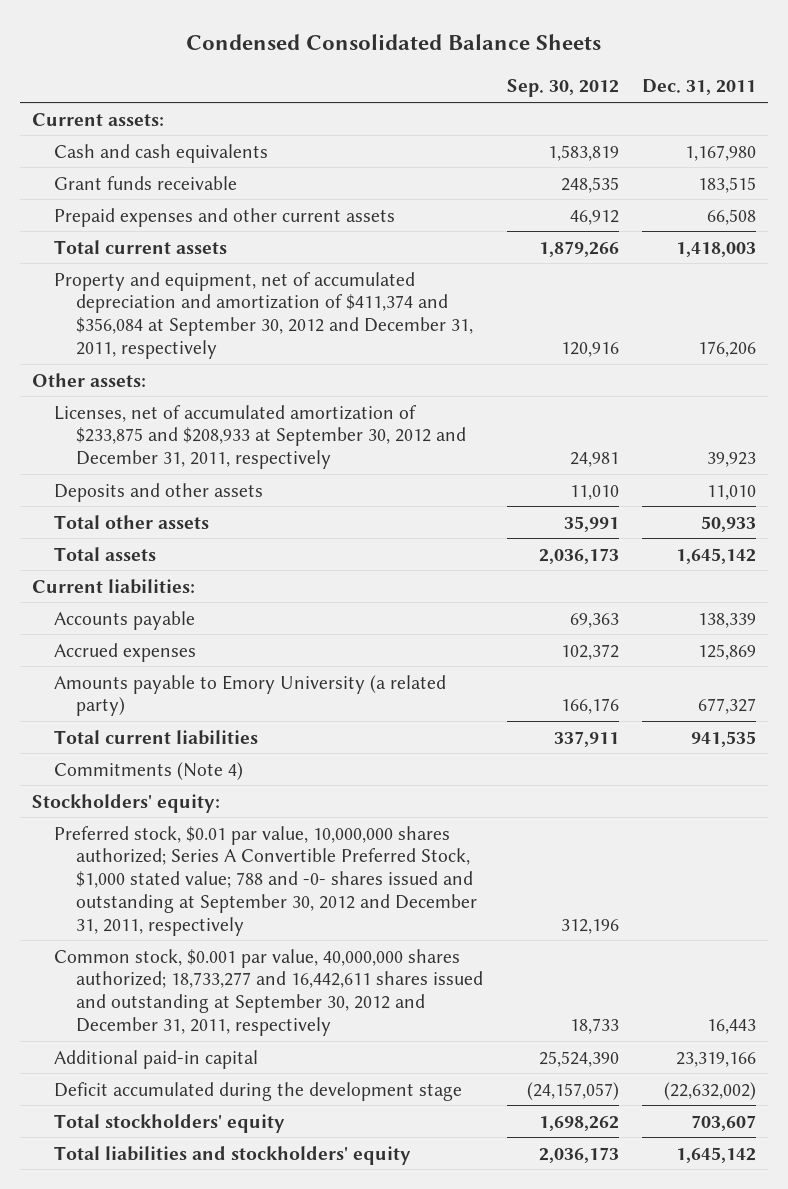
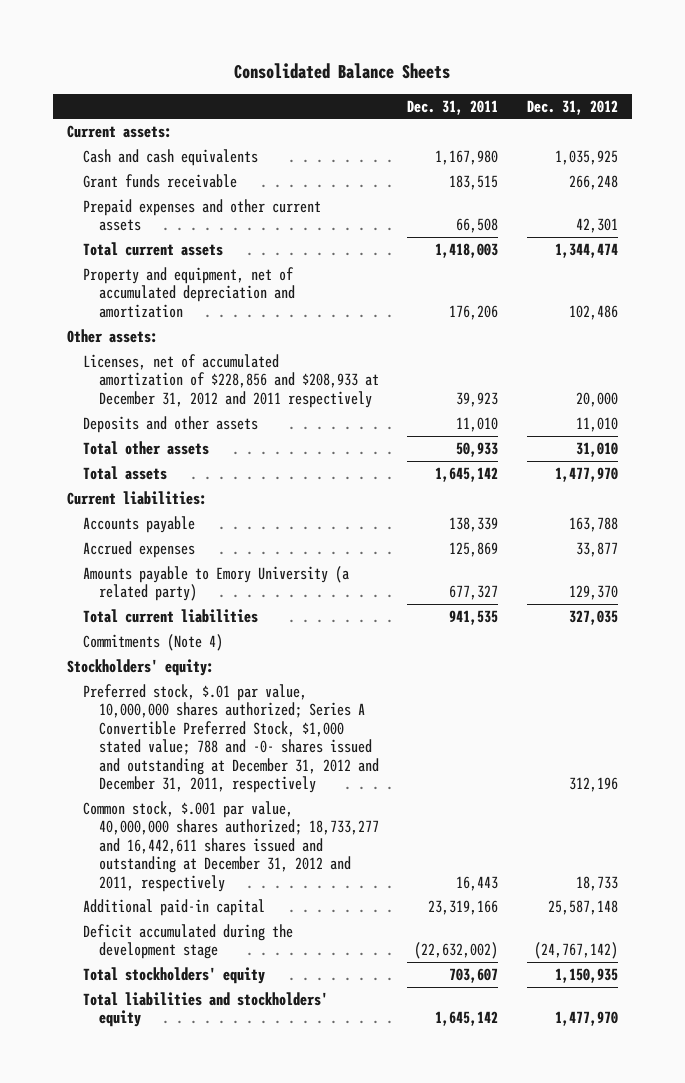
[185,34,601,51] Condensed Consolidated Balance Sheets -> [234,62,451,79] Consolidated Balance Sheets
[506,79,619,98] Sep. 30, 2012 -> none
none -> [526,99,618,115] Dec. 31, 2012
[53,271,473,359] Property and equipment, net of accumulated depreciation and amortization of $411,374 and $356,084 at September 30, 2012 and December 31, 2011, respectively -> [83,266,296,318] Property and equipment, net of accumulated depreciation and amortization
[53,404,466,470] Licenses, net of accumulated amortization of $233,875 and $208,933 at September 30, 2012 and December 31, 2011, respectively -> [83,353,380,408] Licenses, net of accumulated amortization of $228,856 and $208,933 at December 31, 2012 and 2011 respectively
[53,825,477,936] Preferred stock, $0.01 par value, 10,000,000 shares authorized; Series A Convertible Preferred Stock, $1,000 stated value; 788 and -0- shares issued and outstanding at September 30, 2012 and December 31, 2011, respectively -> [83,683,380,794] Preferred stock, $.01 par value, 10,000,000 shares authorized; Series A Convertible Preferred Stock, $1,000 stated value; 788 and -0- shares issued and outstanding at December 31, 2012 and December 31, 2011, respectively
[53,948,483,1036] Common stock, $0.001 par value, 40,000,000 shares authorized; 18,733,277 and 16,442,611 shares issued and outstanding at September 30, 2012 and December 31, 2011, respectively -> [83,800,380,892] Common stock, $.001 par value, 40,000,000 shares authorized; 18,733,277 and 16,442,611 shares issued and outstanding at December 31, 2012 and 2011, respectively

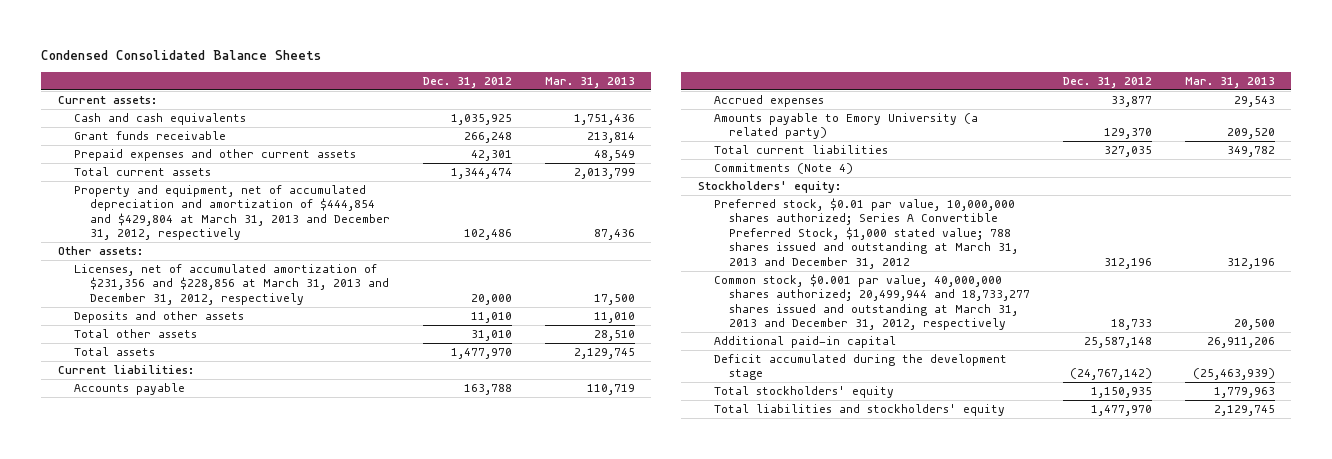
[234,62,451,79] Consolidated Balance Sheets -> [41,50,322,61] Condensed Consolidated Balance Sheets
[407,99,499,115] Dec. 31, 2011 -> none
none -> [544,77,635,89] Mar. 31, 2013
[83,266,296,318] Property and equipment, net of accumulated depreciation and amortization -> [73,184,390,241] Property and equipment, net of accumulated depreciation and amortization of $444,854 and $429,804 at March 31, 2013 and December 31, 2012, respectively
[83,353,380,408] Licenses, net of accumulated amortization of $228,856 and $208,933 at December 31, 2012 and 2011 respectively -> [73,263,389,305] Licenses, net of accumulated amortization of $231,356 and $228,856 at March 31, 2013 and December 31, 2012, respectively
[83,683,380,794] Preferred stock, $.01 par value, 10,000,000 shares authorized; Series A Convertible Preferred Stock, $1,000 stated value; 788 and -0- shares issued and outstanding at December 31, 2012 and December 31, 2011, respectively -> [713,197,1019,269] Preferred stock, $0.01 par value, 10,000,000 shares authorized; Series A Convertible Preferred Stock, $1,000 stated value; 788 shares issued and outstanding at March 31, 2013 and December 31, 2012
[83,800,380,892] Common stock, $.001 par value, 40,000,000 shares authorized; 18,733,277 and 16,442,611 shares issued and outstanding at December 31, 2012 and 2011, respectively -> [713,273,1031,331] Common stock, $0.001 par value, 40,000,000 shares authorized; 20,499,944 and 18,733,277 shares issued and outstanding at March 31, 2013 and December 31, 2012, respectively

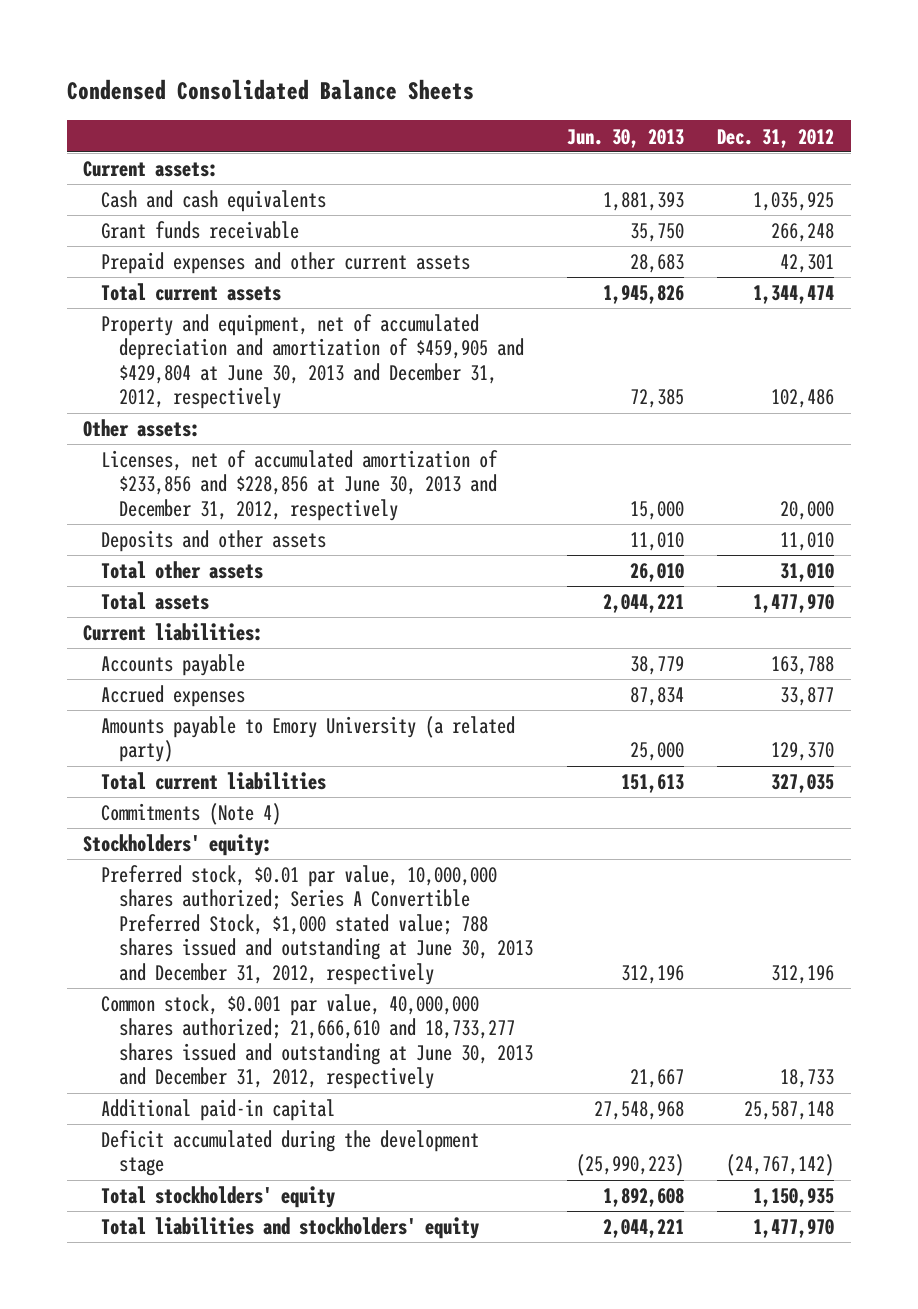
[544,77,635,89] Mar. 31, 2013 -> none
none -> [566,128,684,148] Jun. 30, 2013
[73,184,390,241] Property and equipment, net of accumulated depreciation and amortization of $444,854 and $429,804 at March 31, 2013 and December 31, 2012, respectively -> [101,314,525,410] Property and equipment, net of accumulated depreciation and amortization of $459,905 and $429,804 at June 30, 2013 and December 31, 2012, respectively
[73,263,389,305] Licenses, net of accumulated amortization of $231,356 and $228,856 at March 31, 2013 and December 31, 2012, respectively -> [101,450,499,521] Licenses, net of accumulated amortization of $233,856 and $228,856 at June 30, 2013 and December 31, 2012, respectively
[713,197,1019,269] Preferred stock, $0.01 par value, 10,000,000 shares authorized; Series A Convertible Preferred Stock, $1,000 stated value; 788 shares issued and outstanding at March 31, 2013 and December 31, 2012 -> [101,865,534,985] Preferred stock, $0.01 par value, 10,000,000 shares authorized; Series A Convertible Preferred Stock, $1,000 stated value; 788 shares issued and outstanding at June 30, 2013 and December 31, 2012, respectively
[713,273,1031,331] Common stock, $0.001 par value, 40,000,000 shares authorized; 20,499,944 and 18,733,277 shares issued and outstanding at March 31, 2013 and December 31, 2012, respectively -> [101,994,534,1090] Common stock, $0.001 par value, 40,000,000 shares authorized; 21,666,610 and 18,733,277 shares issued and outstanding at June 30, 2013 and December 31, 2012, respectively

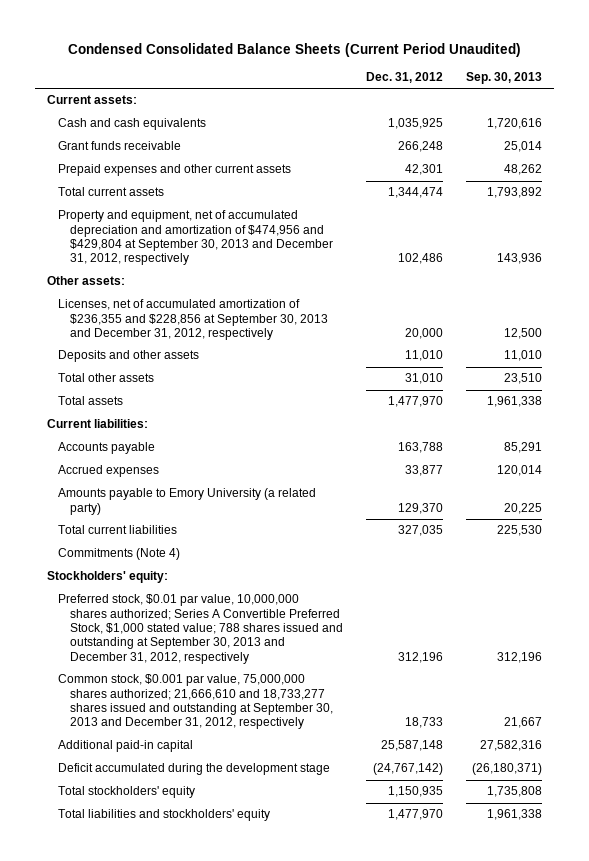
[66,79,474,101] Condensed Consolidated Balance Sheets -> [67,42,521,57] Condensed Consolidated Balance Sheets (Current Period Unaudited)
[566,128,684,148] Jun. 30, 2013 -> none
none -> [466,71,543,84] Sep. 30, 2013
[101,314,525,410] Property and equipment, net of accumulated depreciation and amortization of $459,905 and $429,804 at June 30, 2013 and December 31, 2012, respectively -> [58,210,333,266] Property and equipment, net of accumulated depreciation and amortization of $474,956 and $429,804 at September 30, 2013 and December 31, 2012, respectively
[101,450,499,521] Licenses, net of accumulated amortization of $233,856 and $228,856 at June 30, 2013 and December 31, 2012, respectively -> [58,299,328,341] Licenses, net of accumulated amortization of $236,355 and $228,856 at September 30, 2013 and December 31, 2012, respectively
[101,865,534,985] Preferred stock, $0.01 par value, 10,000,000 shares authorized; Series A Convertible Preferred Stock, $1,000 stated value; 788 shares issued and outstanding at June 30, 2013 and December 31, 2012, respectively -> [58,594,343,664] Preferred stock, $0.01 par value, 10,000,000 shares authorized; Series A Convertible Preferred Stock, $1,000 stated value; 788 shares issued and outstanding at September 30, 2013 and December 31, 2012, respectively
[101,994,534,1090] Common stock, $0.001 par value, 40,000,000 shares authorized; 21,666,610 and 18,733,277 shares issued and outstanding at June 30, 2013 and December 31, 2012, respectively -> [58,674,333,730] Common stock, $0.001 par value, 75,000,000 shares authorized; 21,666,610 and 18,733,277 shares issued and outstanding at September 30, 2013 and December 31, 2012, respectively

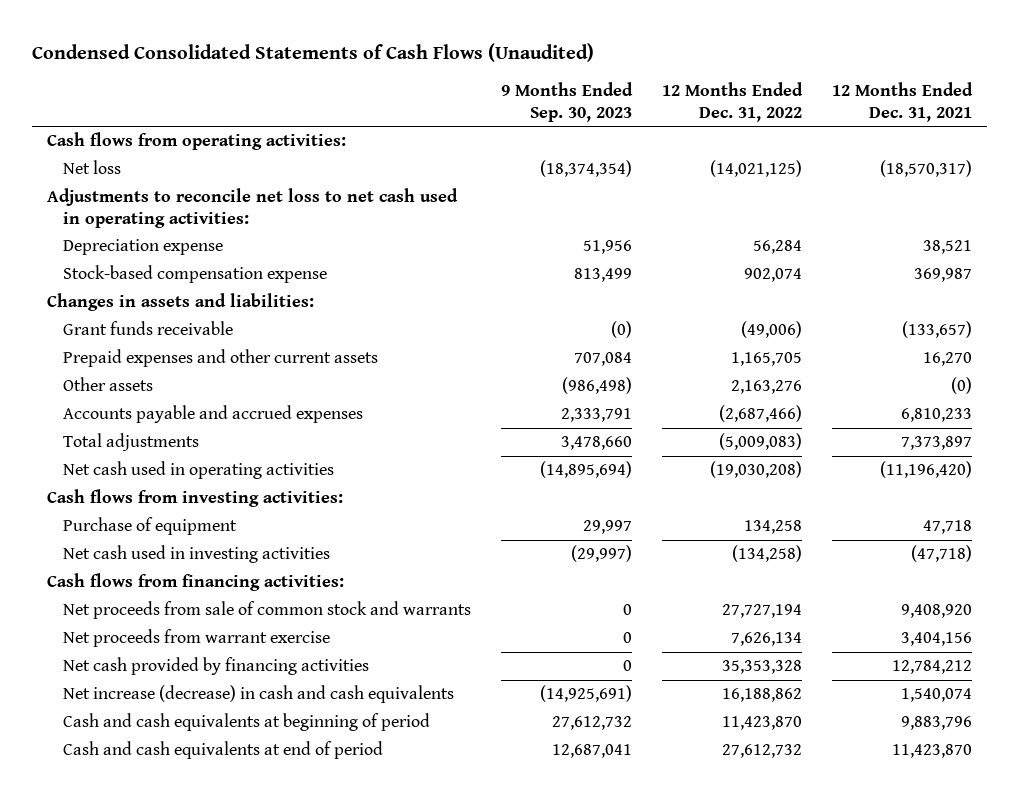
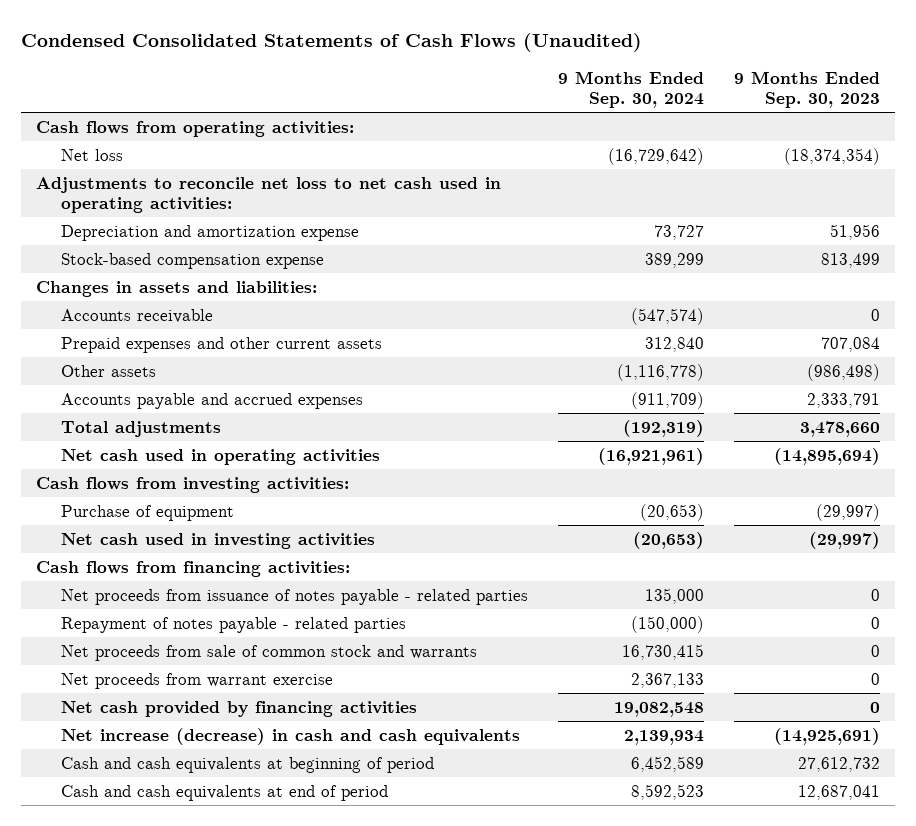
[662,82,804,122] 12 Months Ended Dec. 31, 2022 -> none
[832,82,974,122] 12 Months Ended Dec. 31, 2021 -> none
none -> [558,70,705,108] 9 Months Ended Sep. 30, 2024
[63,239,224,256] Depreciation expense -> [61,224,360,241] Depreciation and amortization expense
[63,321,234,336] Grant funds receivable -> none
none -> [61,308,214,323] Accounts receivable
[583,520,633,535] 29,997 -> [816,503,881,521] (29,997)
none -> [61,588,529,605] Net proceeds from issuance of notes payable - related parties
none -> [61,616,407,633] Repayment of notes payable - related parties

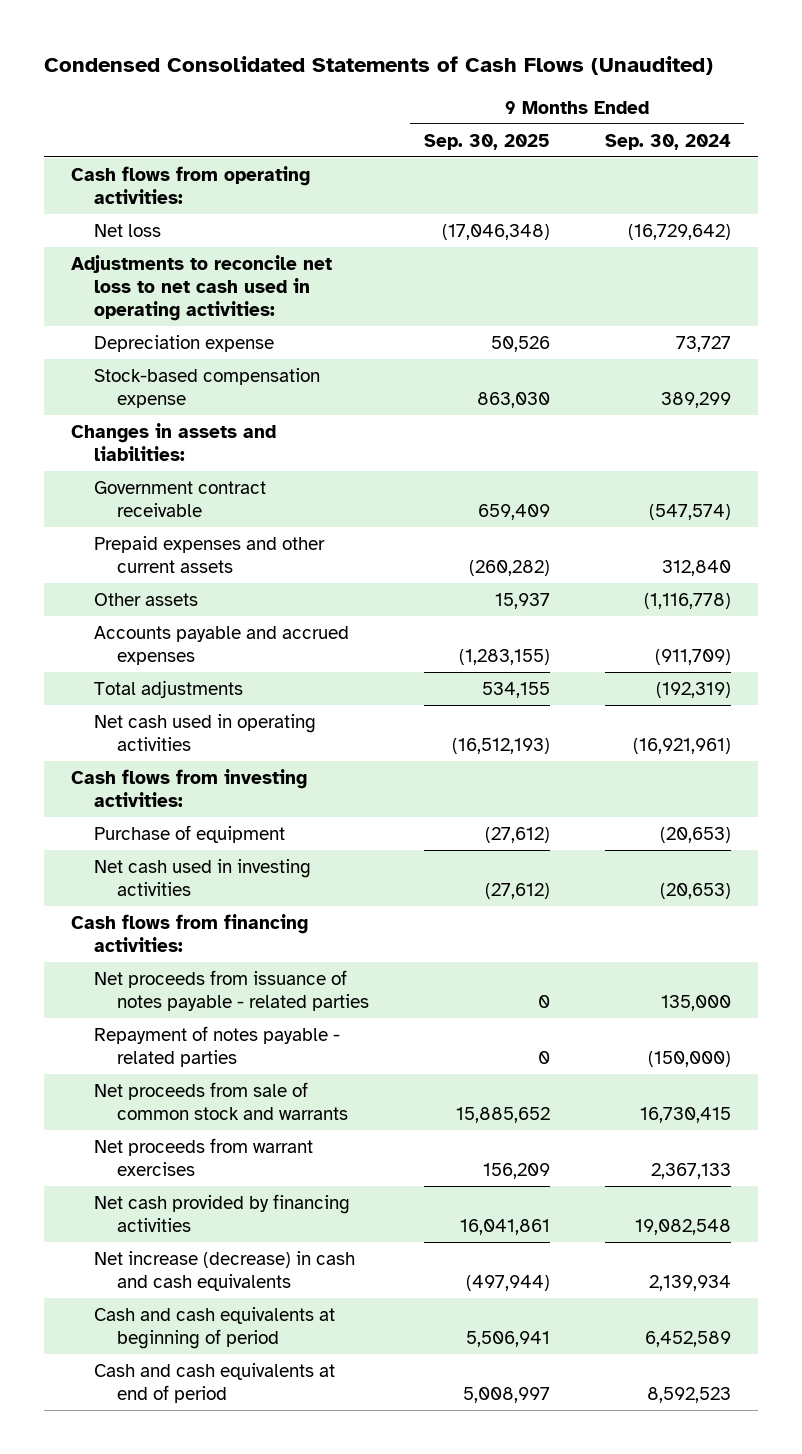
[734,70,881,108] 9 Months Ended Sep. 30, 2023 -> none
none -> [423,133,550,150] Sep. 30, 2025
[61,224,360,241] Depreciation and amortization expense -> [94,334,275,352] Depreciation expense
[61,308,214,323] Accounts receivable -> [94,480,267,517] Government contract receivable
[61,672,334,689] Net proceeds from warrant exercise -> [94,1137,314,1176] Net proceeds from warrant exercises

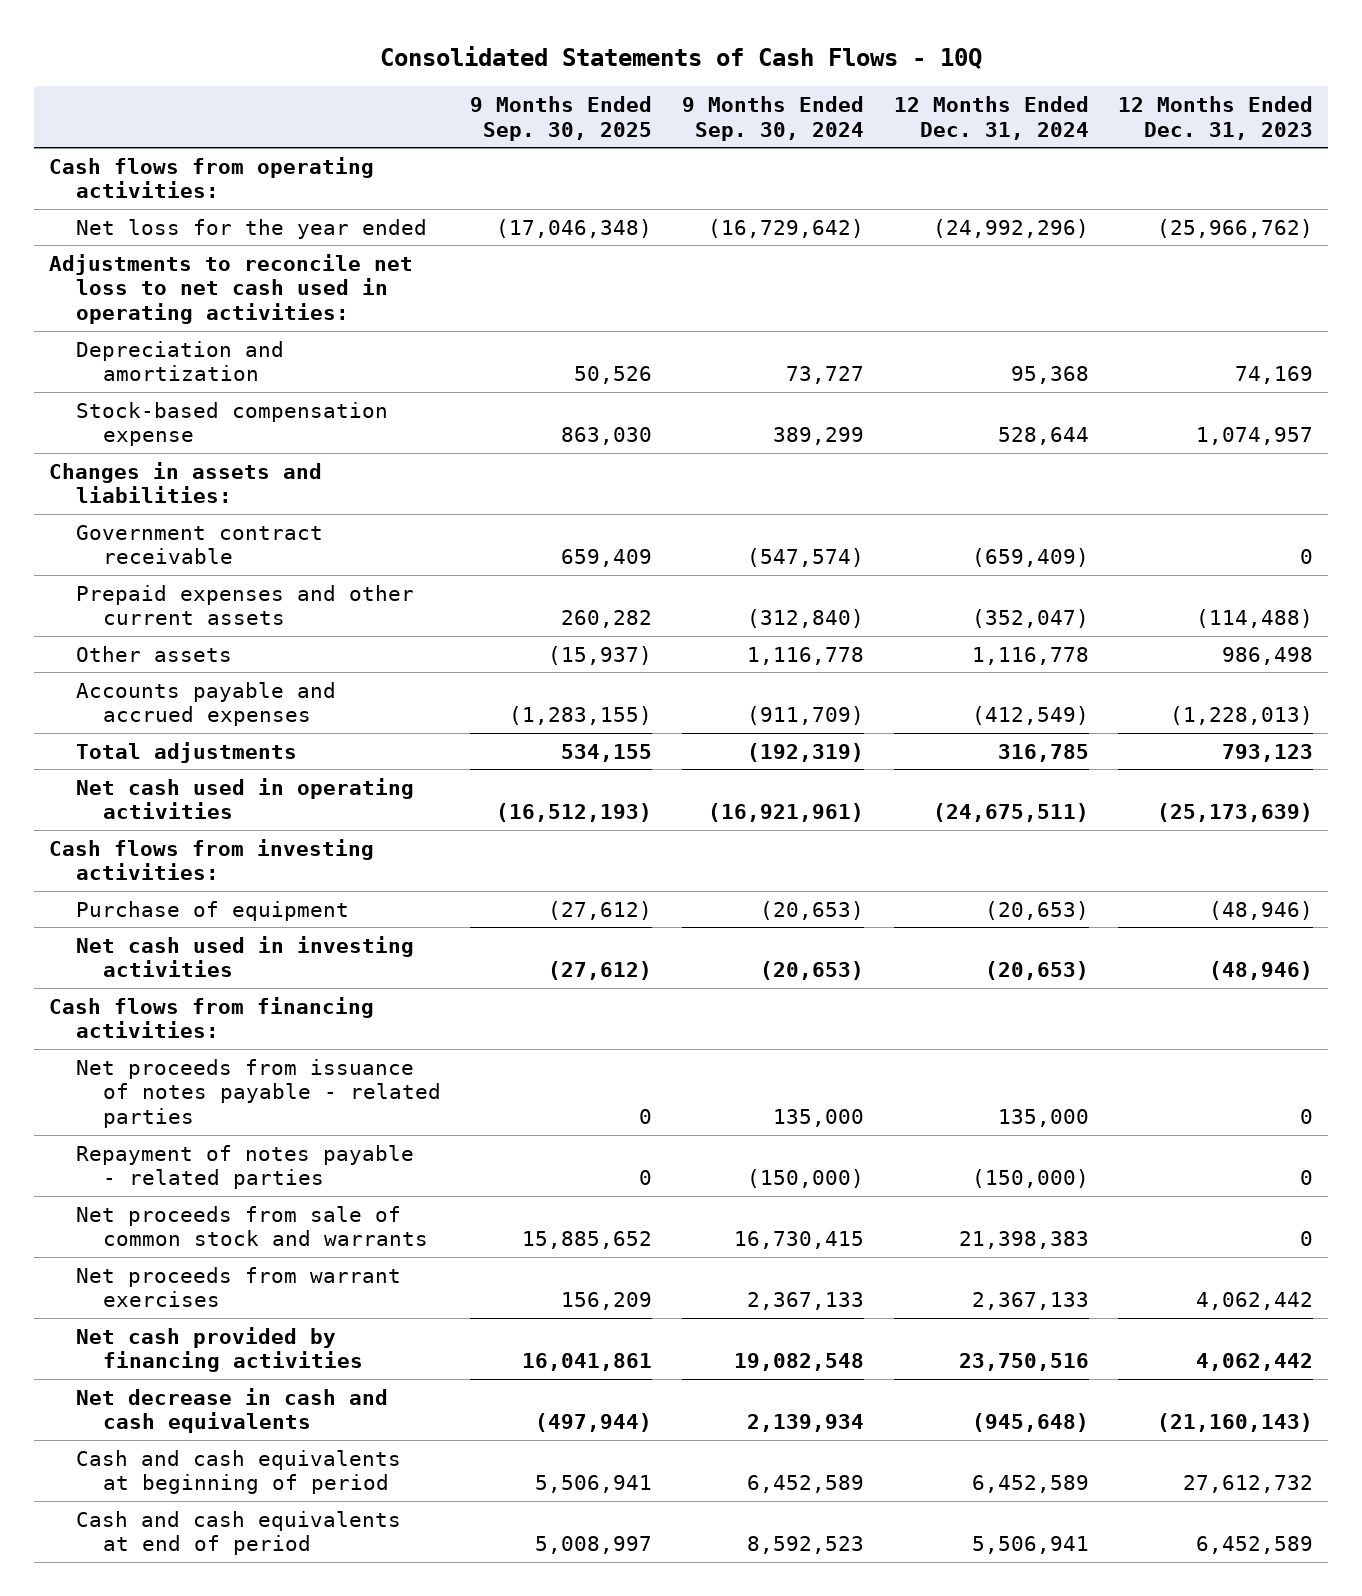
[43,56,713,76] Condensed Consolidated Statements of Cash Flows (Unaudited) -> [379,45,982,69] Consolidated Statements of Cash Flows - 10Q
none -> [893,95,1089,140] 12 Months Ended Dec. 31, 2024
none -> [1118,95,1314,140] 12 Months Ended Dec. 31, 2023
[94,223,162,237] Net loss -> [75,218,427,239] Net loss for the year ended
[94,334,275,352] Depreciation expense -> [75,340,284,382] Depreciation and amortization
[468,559,550,576] (260,282) -> [561,610,653,629] 260,282
[661,559,731,576] 312,840 -> [746,609,864,629] (312,840)
[494,592,550,609] 15,937 -> [548,645,653,665] (15,937)
[643,592,731,609] (1,116,778) -> [746,646,864,665] 1,116,778
[94,1250,356,1291] Net increase (decrease) in cash and cash equivalents -> [75,1387,388,1434] Net decrease in cash and cash equivalents

